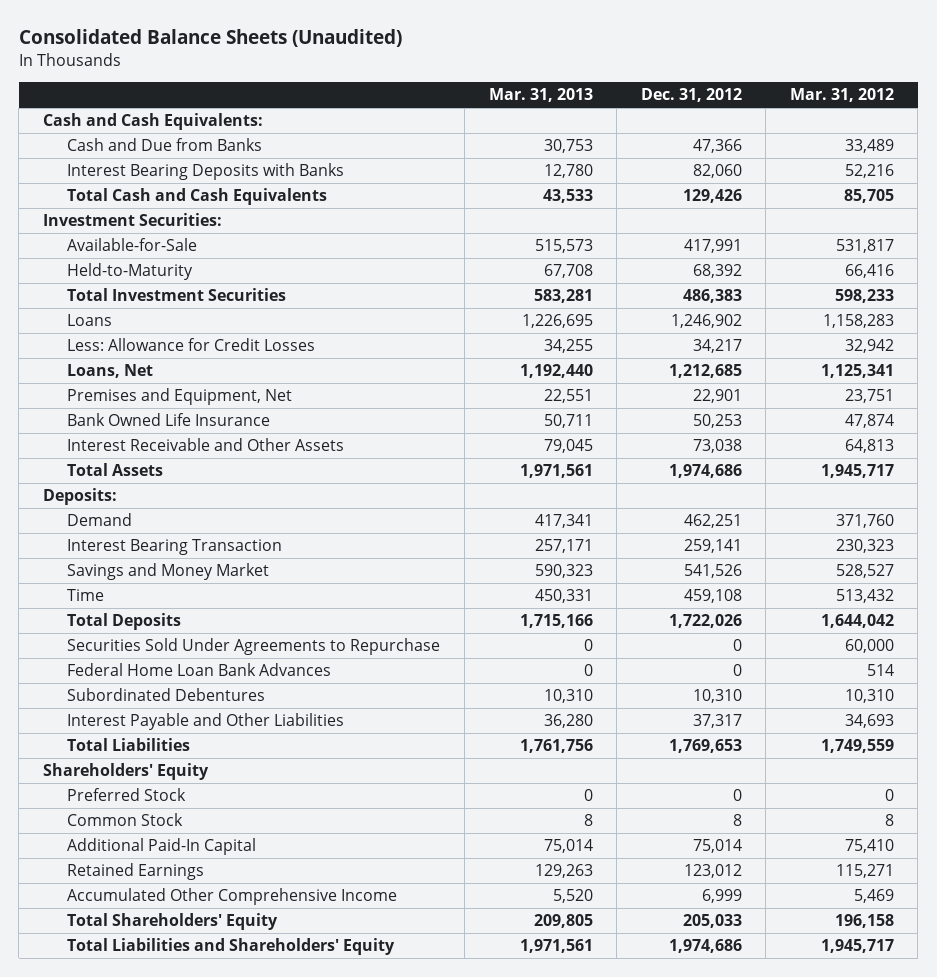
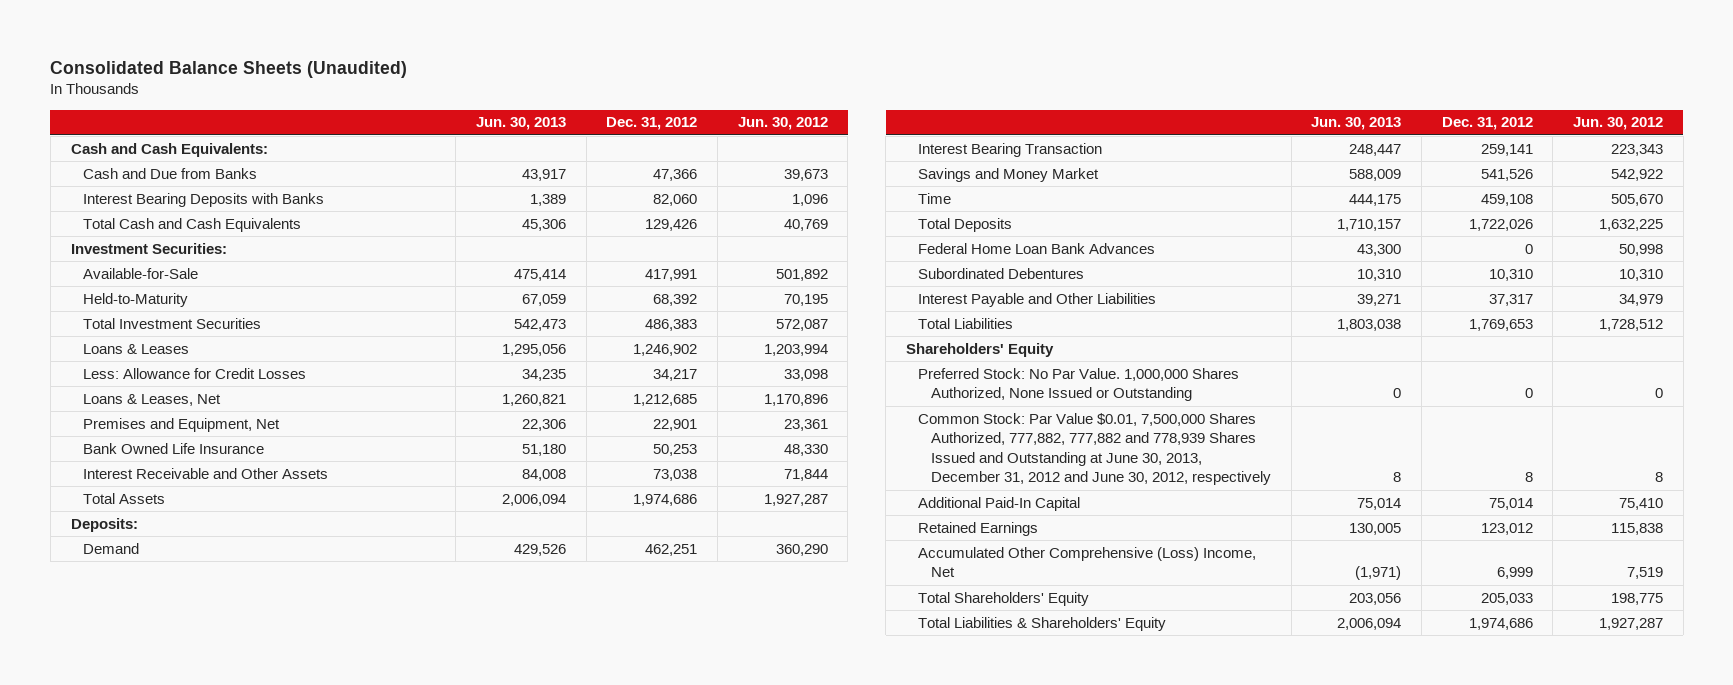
[488,88,593,103] Mar. 31, 2013 -> none
[789,88,894,103] Mar. 31, 2012 -> none
none -> [475,117,566,131] Jun. 30, 2013
none -> [737,117,828,131] Jun. 30, 2012
[67,314,113,327] Loans -> [83,343,190,354] Loans & Leases
[67,364,154,379] Loans, Net -> [83,393,222,406] Loans & Leases, Net
[67,638,441,656] Securities Sold Under Agreements to Repurchase -> none
[67,788,187,802] Preferred Stock -> [918,367,1240,402] Preferred Stock: No Par Value. 1,000,000 Shares Authorized, None Issued or Outstanding
[67,813,184,827] Common Stock -> [918,412,1271,486] Common Stock: Par Value $0.01, 7,500,000 Shares Authorized, 777,882, 777,882 and 778,939 Shares Issued and Outstanding at June 30, 2013, December 31, 2012 and June 30, 2012, respectively
[67,888,398,906] Accumulated Other Comprehensive Income -> [918,546,1257,578] Accumulated Other Comprehensive (Loss) Income, Net
[67,938,396,956] Total Liabilities and Shareholders' Equity -> [918,616,1167,631] Total Liabilities & Shareholders' Equity

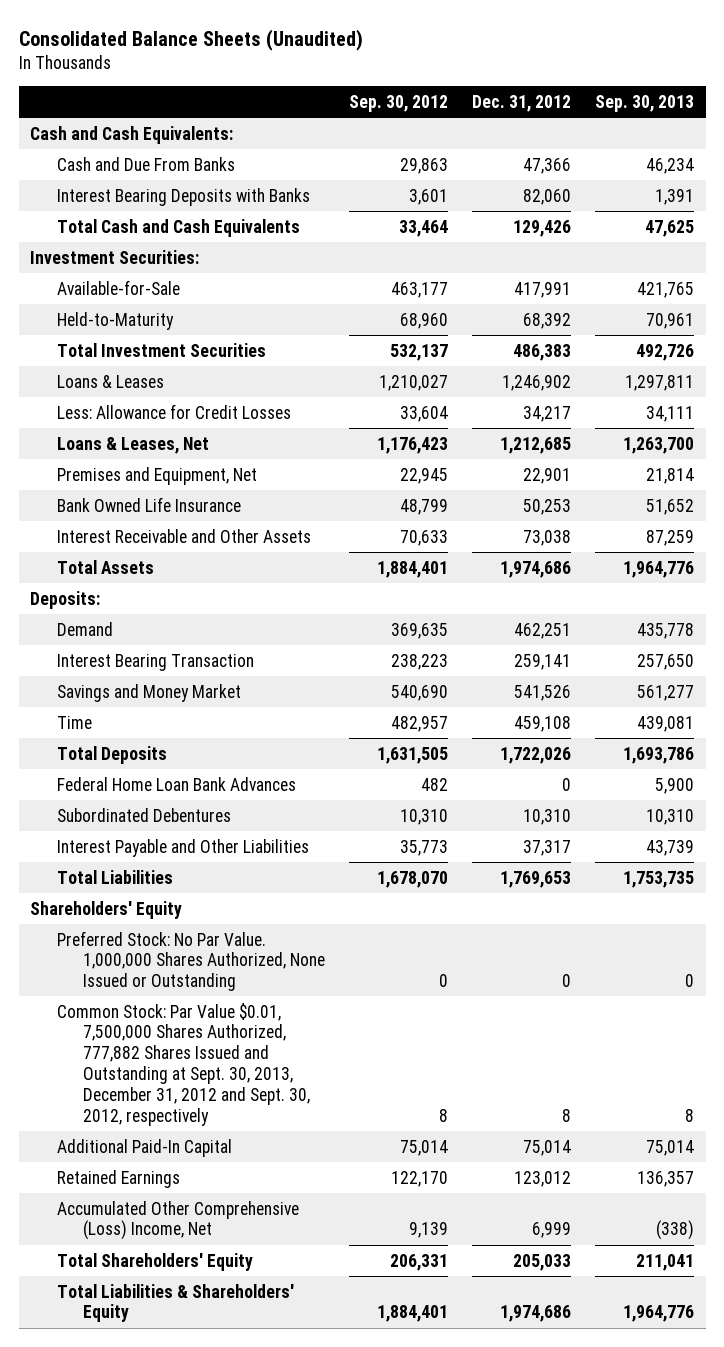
[475,117,566,131] Jun. 30, 2013 -> none
[737,117,828,131] Jun. 30, 2012 -> none
none -> [349,95,449,113] Sep. 30, 2012
none -> [594,95,694,113] Sep. 30, 2013
[83,167,258,179] Cash and Due from Banks -> [56,156,235,171] Cash and Due From Banks
[918,412,1271,486] Common Stock: Par Value $0.01, 7,500,000 Shares Authorized, 777,882, 777,882 and 778,939 Shares Issued and Outstanding at June 30, 2013, December 31, 2012 and June 30, 2012, respectively -> [56,1002,311,1126] Common Stock: Par Value $0.01, 7,500,000 Shares Authorized, 777,882 Shares Issued and Outstanding at Sept. 30, 2013, December 31, 2012 and Sept. 30, 2012, respectively

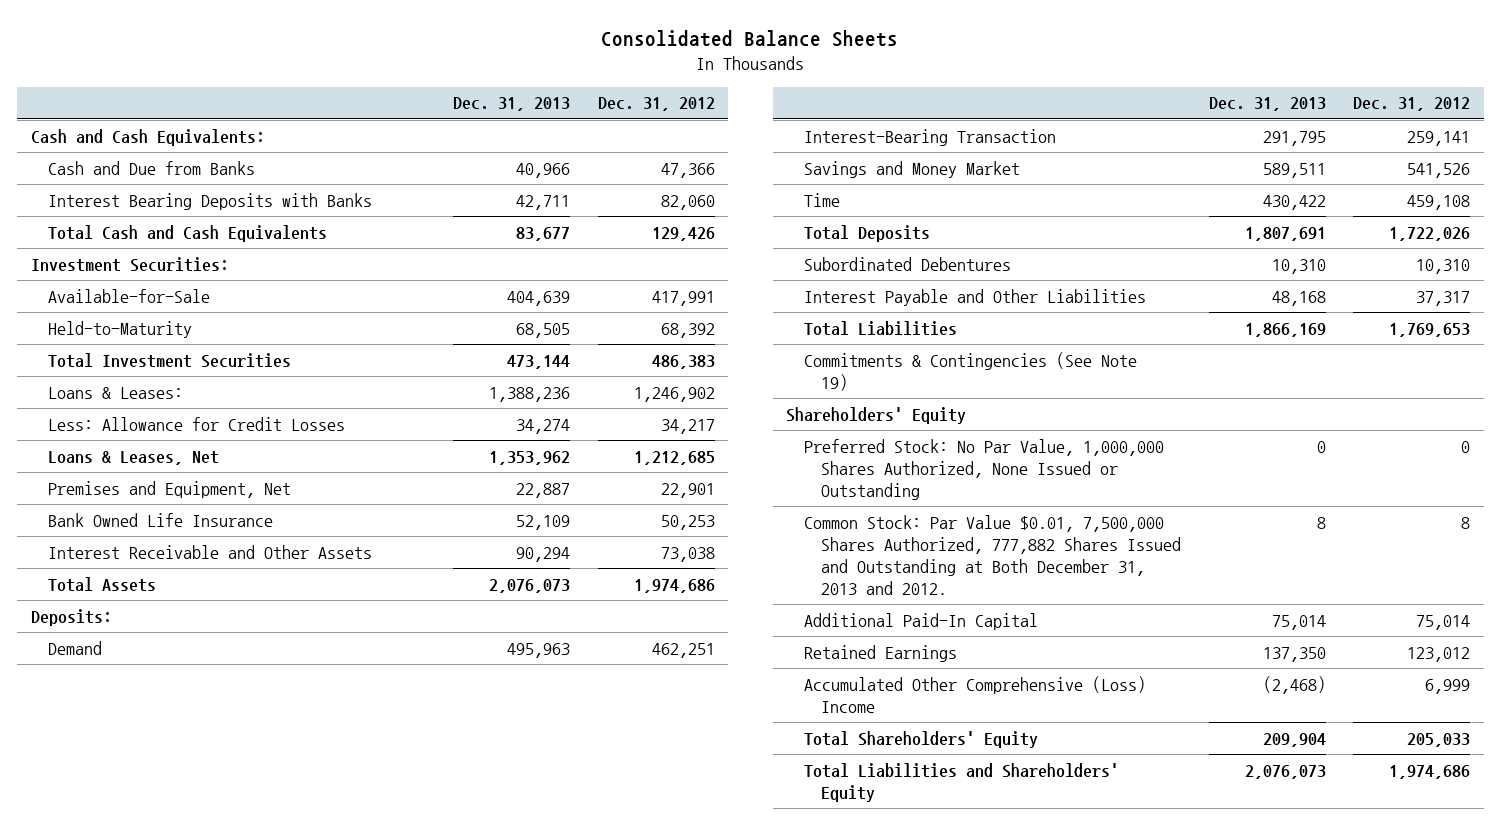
[18,28,363,51] Consolidated Balance Sheets (Unaudited) -> [601,29,899,47] Consolidated Balance Sheets
[349,95,449,113] Sep. 30, 2012 -> none
[594,95,694,113] Sep. 30, 2013 -> none
none -> [453,97,571,112] Dec. 31, 2013
[56,156,235,171] Cash and Due From Banks -> [48,160,256,175] Cash and Due from Banks
[56,374,164,388] Loans & Leases -> [48,386,184,399] Loans & Leases:
[56,653,254,671] Interest Bearing Transaction -> [803,128,1056,146] Interest-Bearing Transaction
[56,776,296,791] Federal Home Loan Bank Advances -> none
none -> [803,351,1137,391] Commitments & Contingencies (See Note 19)
[56,930,326,992] Preferred Stock: No Par Value. 1,000,000 Shares Authorized, None Issued or Outstanding -> [803,438,1164,500] Preferred Stock: No Par Value, 1,000,000 Shares Authorized, None Issued or Outstanding
[56,1002,311,1126] Common Stock: Par Value $0.01, 7,500,000 Shares Authorized, 777,882 Shares Issued and Outstanding at Sept. 30, 2013, December 31, 2012 and Sept. 30, 2012, respectively -> [803,514,1182,595] Common Stock: Par Value $0.01, 7,500,000 Shares Authorized, 777,882 Shares Issued and Outstanding at Both December 31, 2013 and 2012.
[56,1200,299,1241] Accumulated Other Comprehensive (Loss) Income, Net -> [803,675,1146,713] Accumulated Other Comprehensive (Loss) Income
[56,1283,294,1323] Total Liabilities & Shareholders' Equity -> [803,762,1119,802] Total Liabilities and Shareholders' Equity

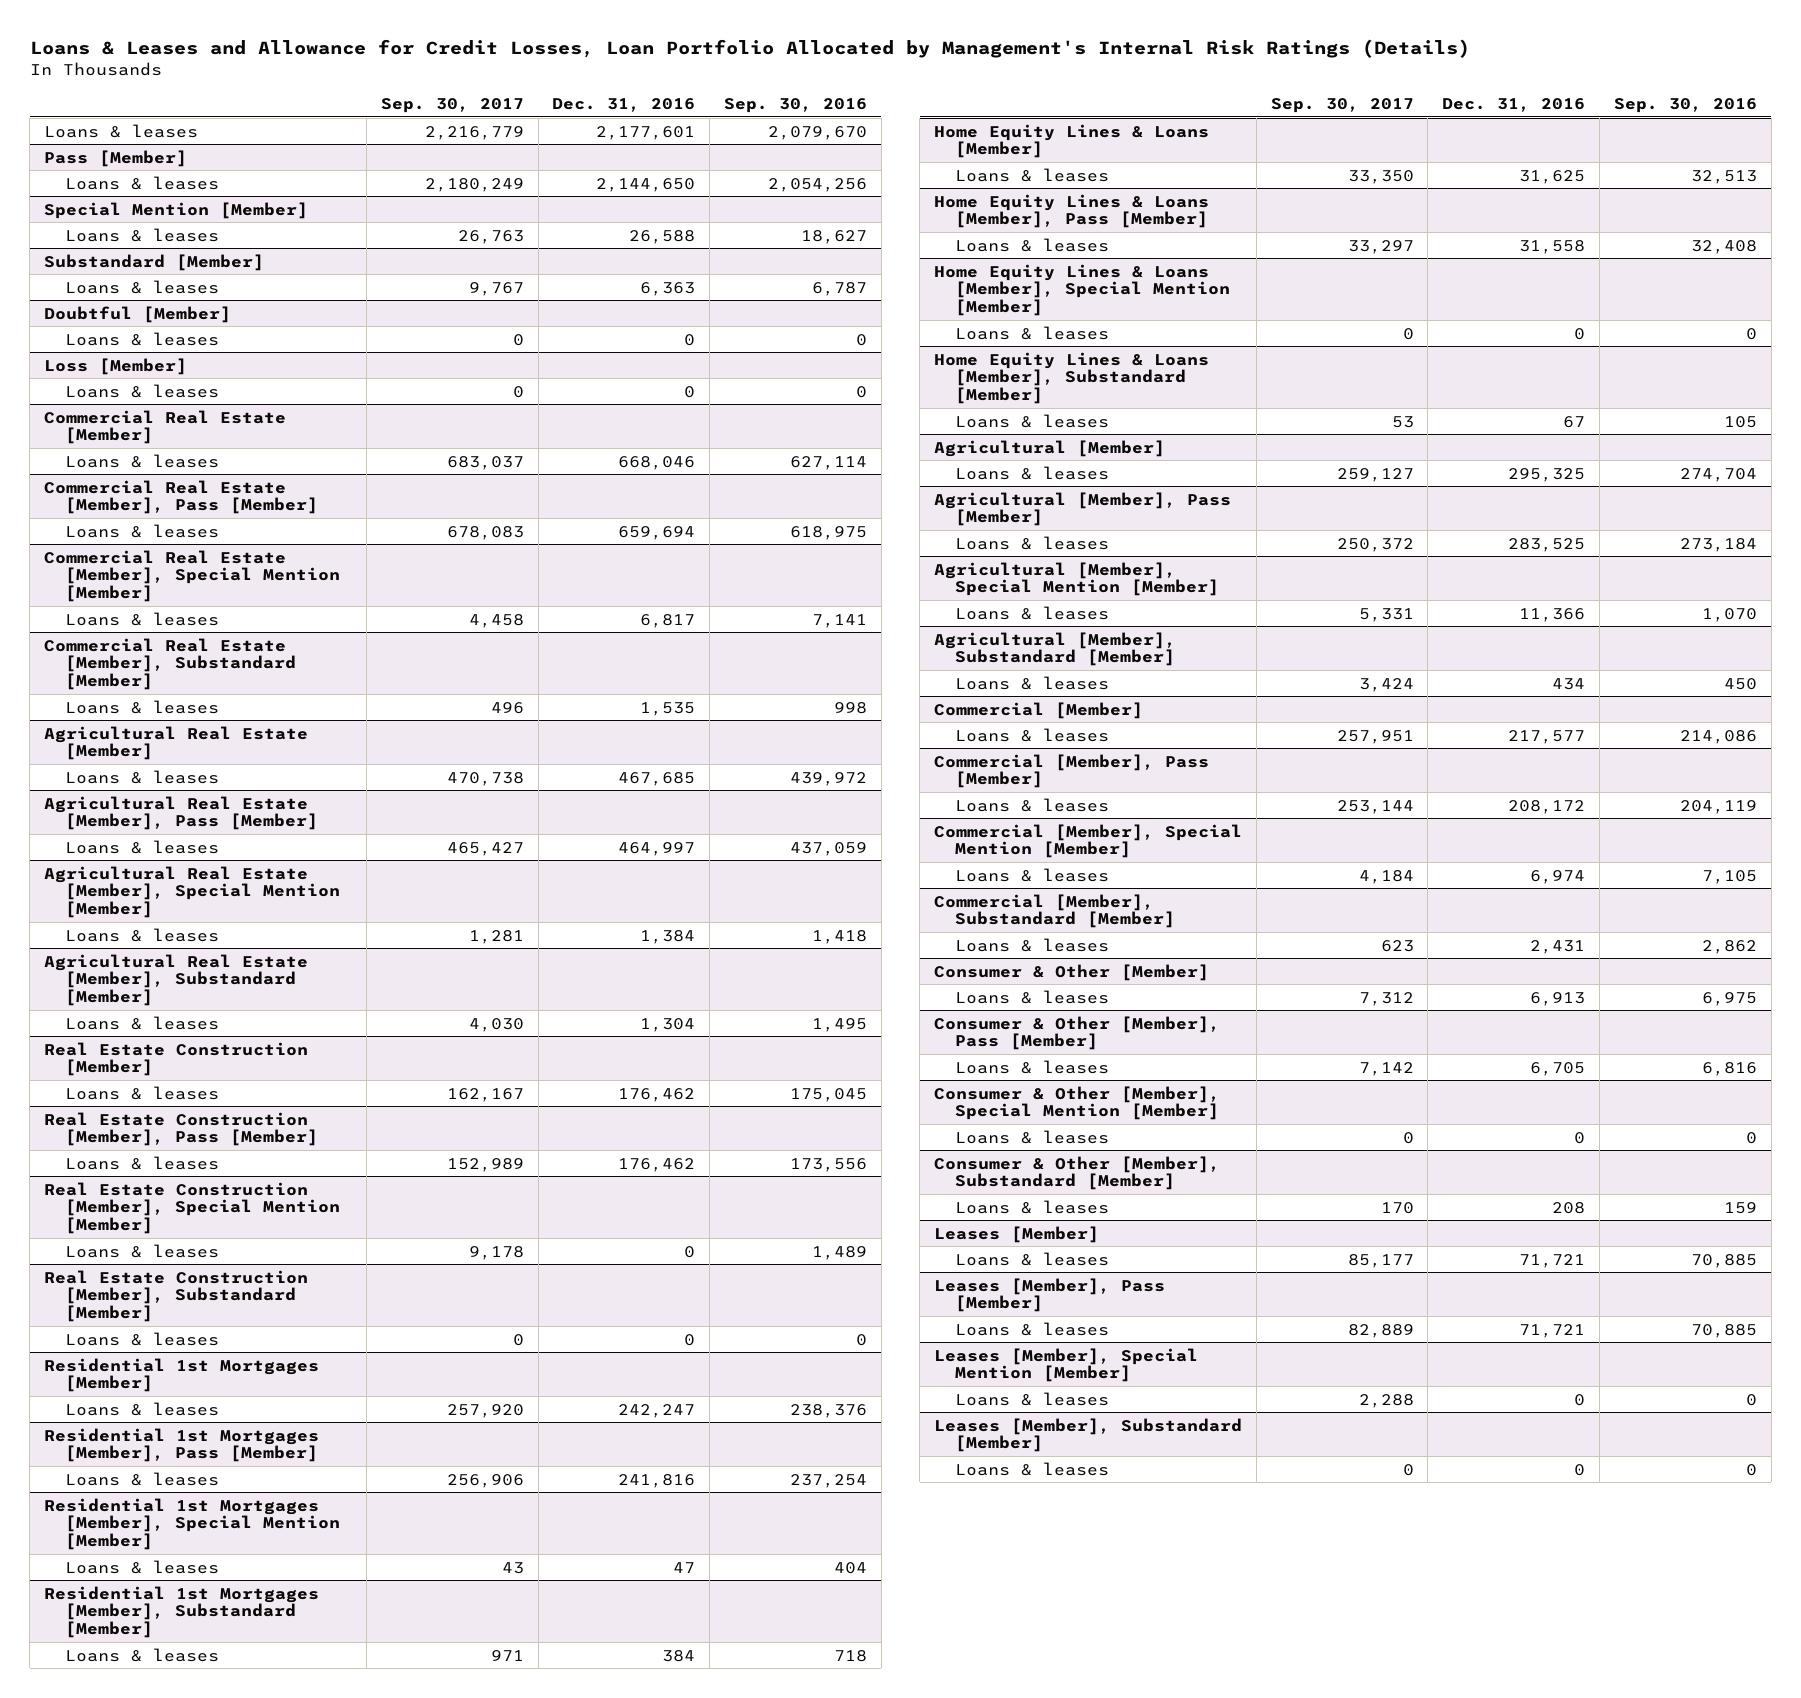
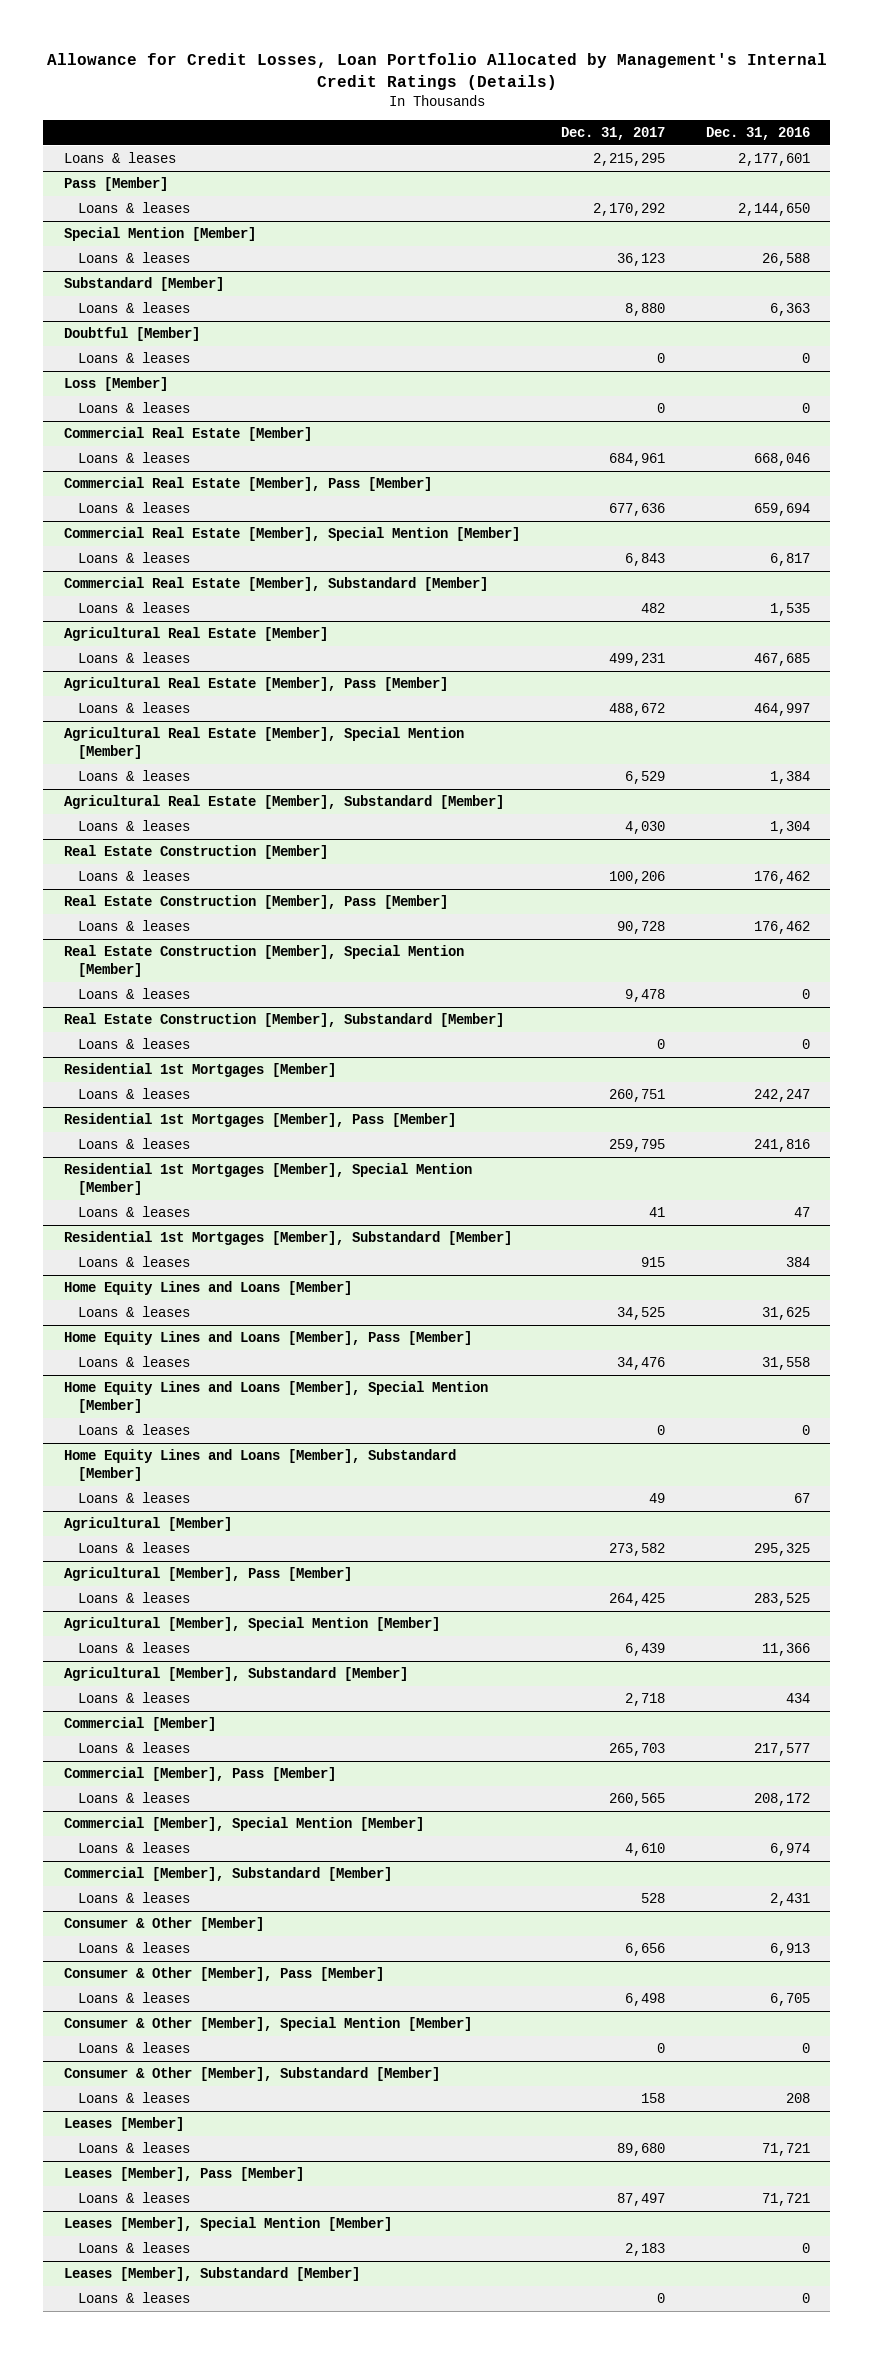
[29,38,1470,58] Loans & Leases and Allowance for Credit Losses, Loan Portfolio Allocated by Management's Internal Risk Ratings (Details) -> [46,52,827,90] Allowance for Credit Losses, Loan Portfolio Allocated by Management's Internal Credit Ratings (Details)
[380,97,524,113] Sep. 30, 2017 -> none
[723,97,867,113] Sep. 30, 2016 -> none
none -> [560,126,665,140] Dec. 31, 2017
[934,123,1210,159] Home Equity Lines & Loans [Member] -> [63,1281,352,1296] Home Equity Lines and Loans [Member]
[934,193,1210,229] Home Equity Lines & Loans [Member], Pass [Member] -> [63,1331,472,1346] Home Equity Lines and Loans [Member], Pass [Member]
[934,263,1230,317] Home Equity Lines & Loans [Member], Special Mention [Member] -> [63,1381,488,1414] Home Equity Lines and Loans [Member], Special Mention [Member]
[934,351,1210,405] Home Equity Lines & Loans [Member], Substandard [Member] -> [63,1449,456,1482] Home Equity Lines and Loans [Member], Substandard [Member]

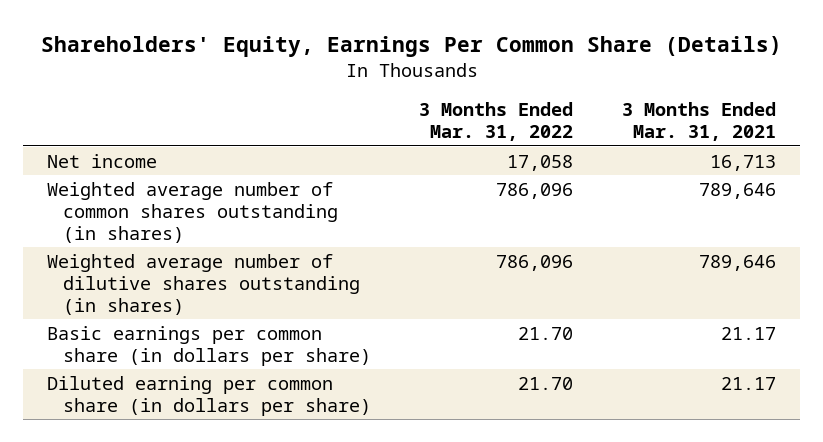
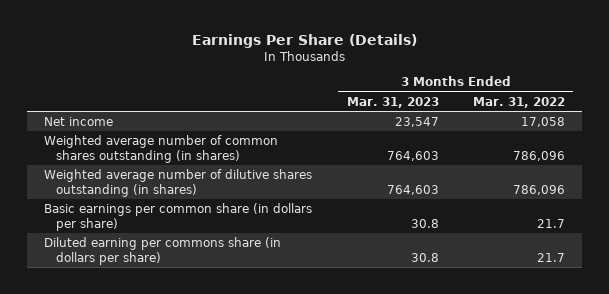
[40,35,782,57] Shareholders' Equity, Earnings Per Common Share (Details) -> [191,33,417,48] Earnings Per Share (Details)
[621,101,776,142] 3 Months Ended Mar. 31, 2021 -> none
none -> [346,96,439,108] Mar. 31, 2023
[518,326,574,340] 21.70 -> [536,218,565,228] 21.7
[47,375,371,416] Diluted earning per common share (in dollars per share) -> [44,236,282,265] Diluted earning per commons share (in dollars per share)
[518,376,574,390] 21.70 -> [536,252,565,262] 21.7

